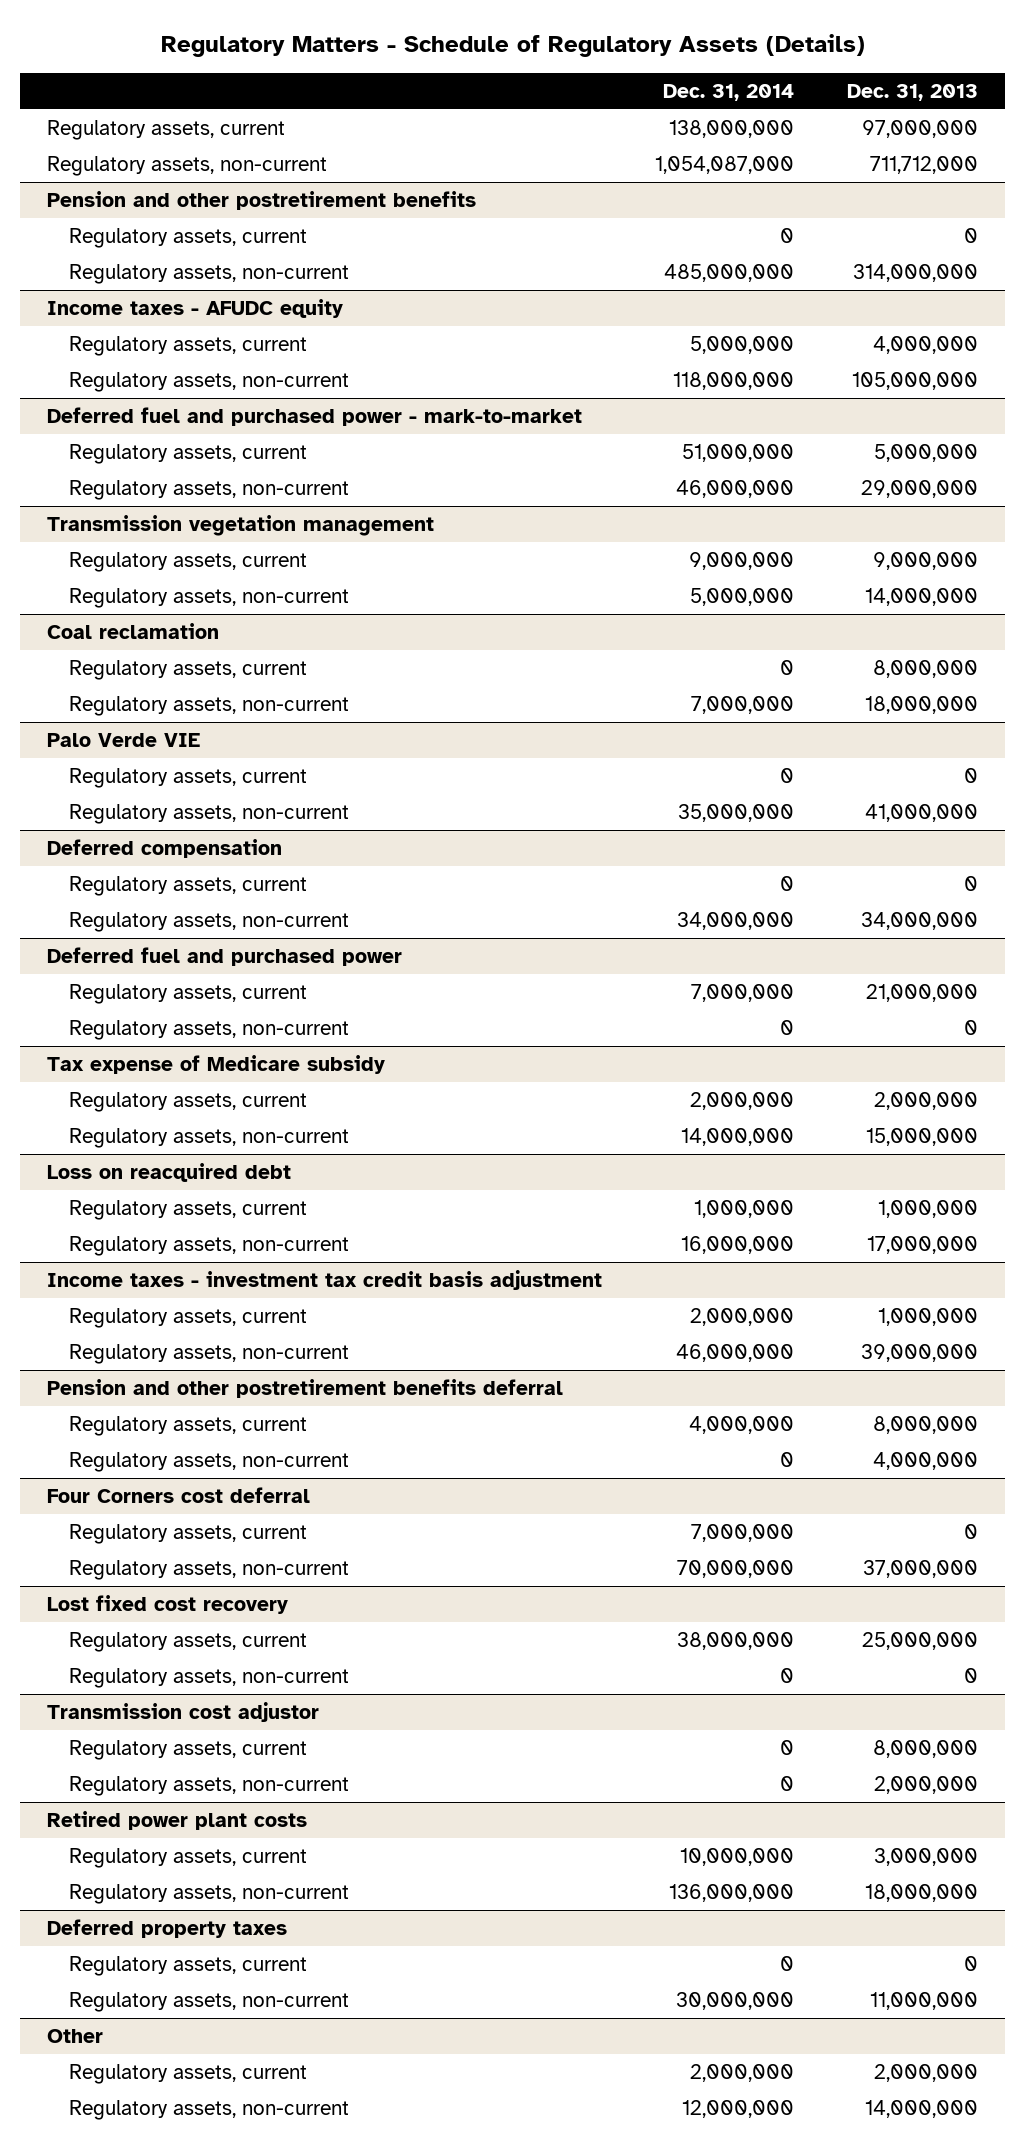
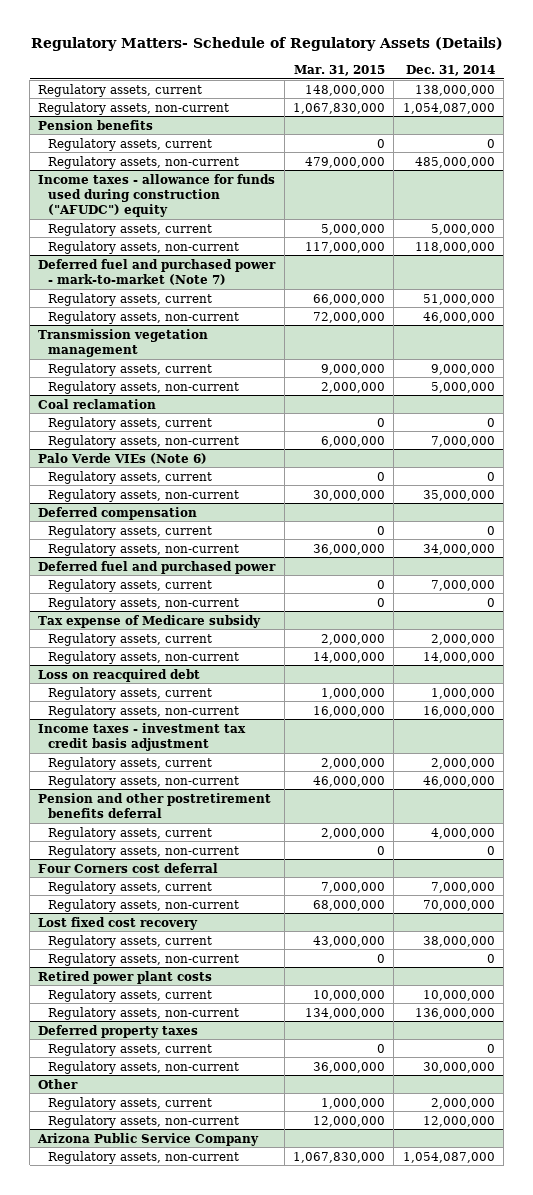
[160,34,865,58] Regulatory Matters - Schedule of Regulatory Assets (Details) -> [30,37,503,52] Regulatory Matters- Schedule of Regulatory Assets (Details)
[847,83,979,101] Dec. 31, 2013 -> none
none -> [294,64,386,76] Mar. 31, 2015
[46,190,476,210] Pension and other postretirement benefits -> [38,119,154,130] Pension benefits
[46,298,343,318] Income taxes - AFUDC equity -> [38,173,276,218] Income taxes - allowance for funds used during construction ("AFUDC") equity
[46,406,582,426] Deferred fuel and purchased power - mark-to-market -> [38,258,277,285] Deferred fuel and purchased power - mark-to-market (Note 7)
[46,732,200,747] Palo Verde VIE -> [38,452,208,464] Palo Verde VIEs (Note 6)
[46,1701,319,1722] Transmission cost adjustor -> none
[69,1739,308,1760] Regulatory assets, current -> none
[69,1775,350,1796] Regulatory assets, non-current -> none
none -> [37,1132,260,1146] Arizona Public Service Company
none -> [48,1150,240,1164] Regulatory assets, non-current

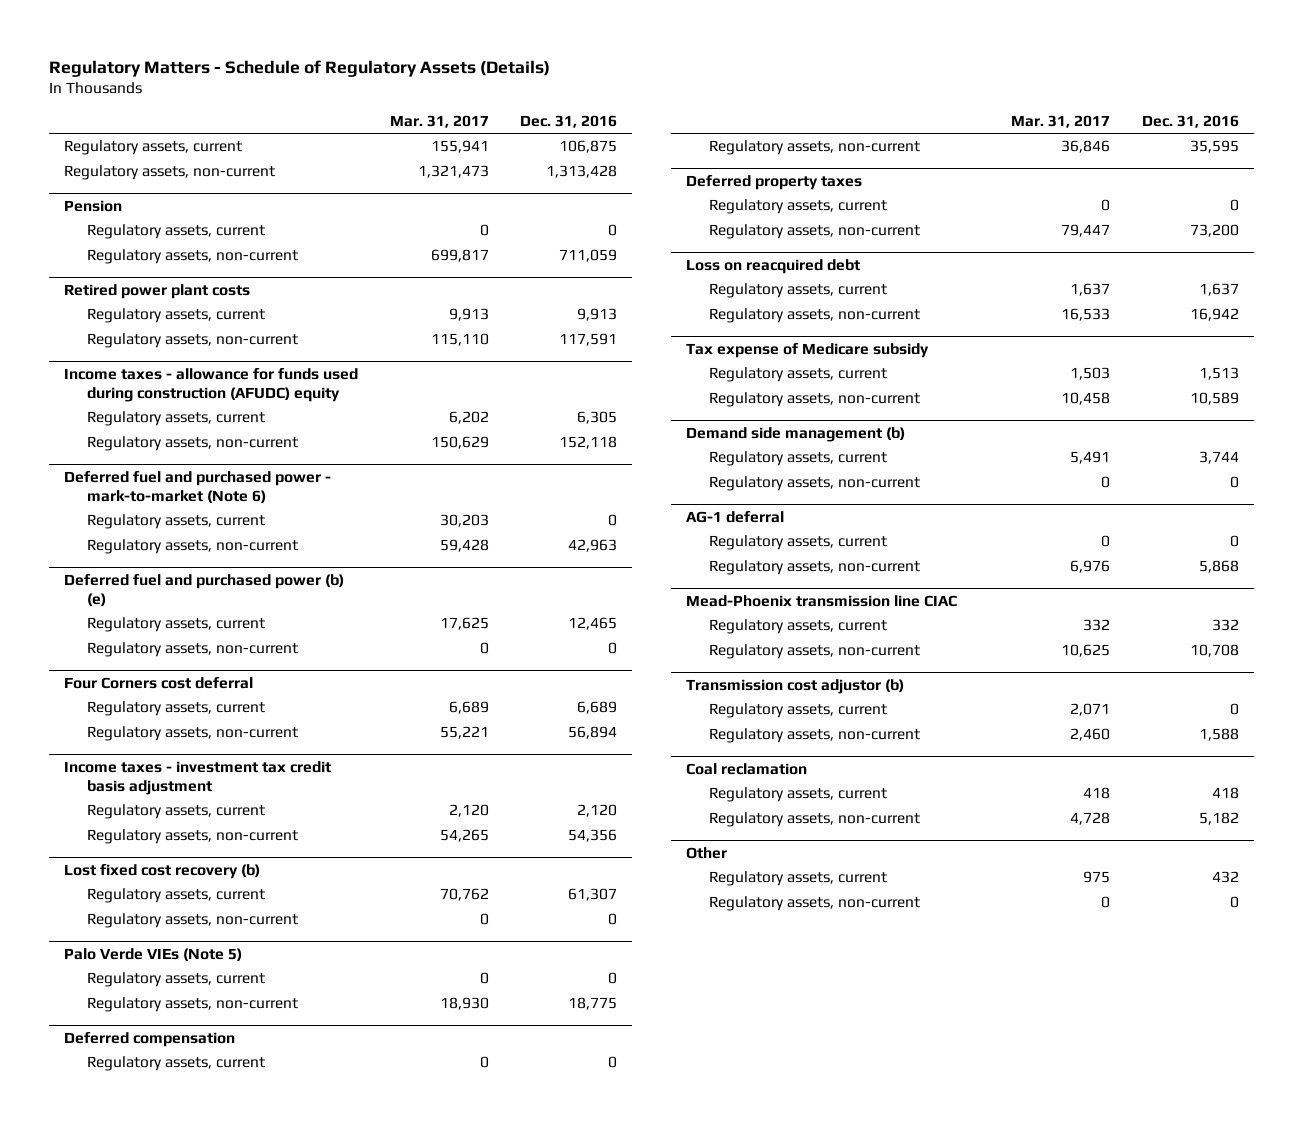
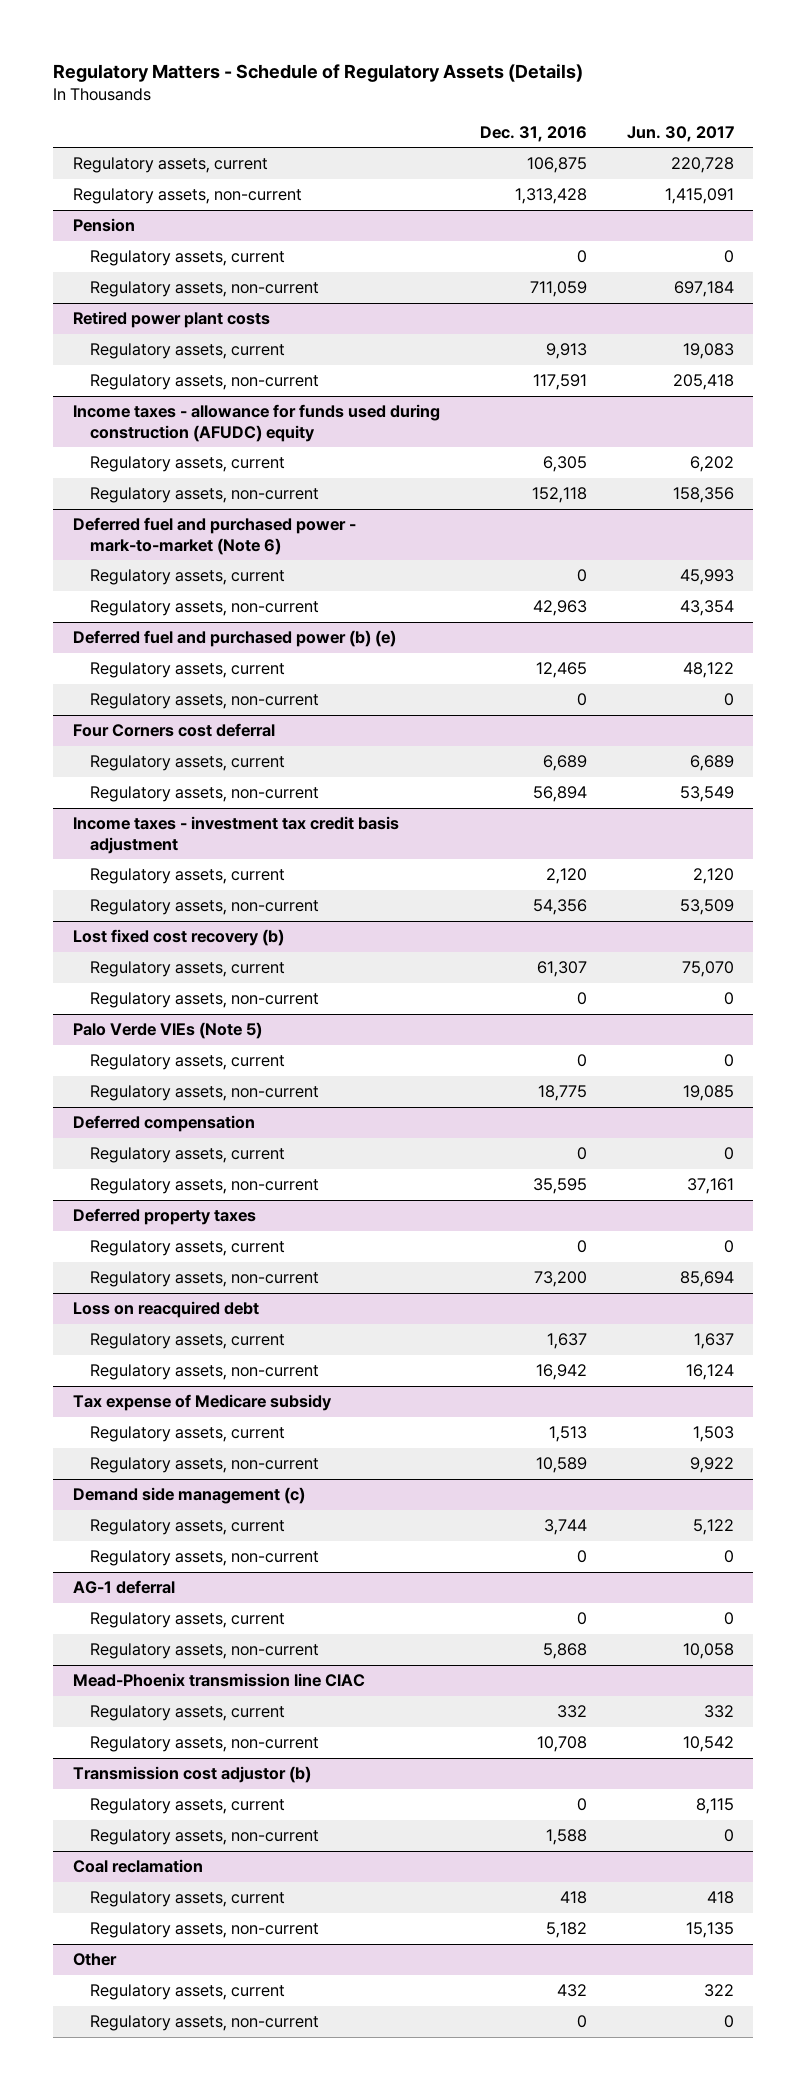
[389,114,489,128] Mar. 31, 2017 -> none
none -> [626,125,734,142] Jun. 30, 2017
[686,426,906,442] Demand side management (b) -> [73,1487,306,1505] Demand side management (c)

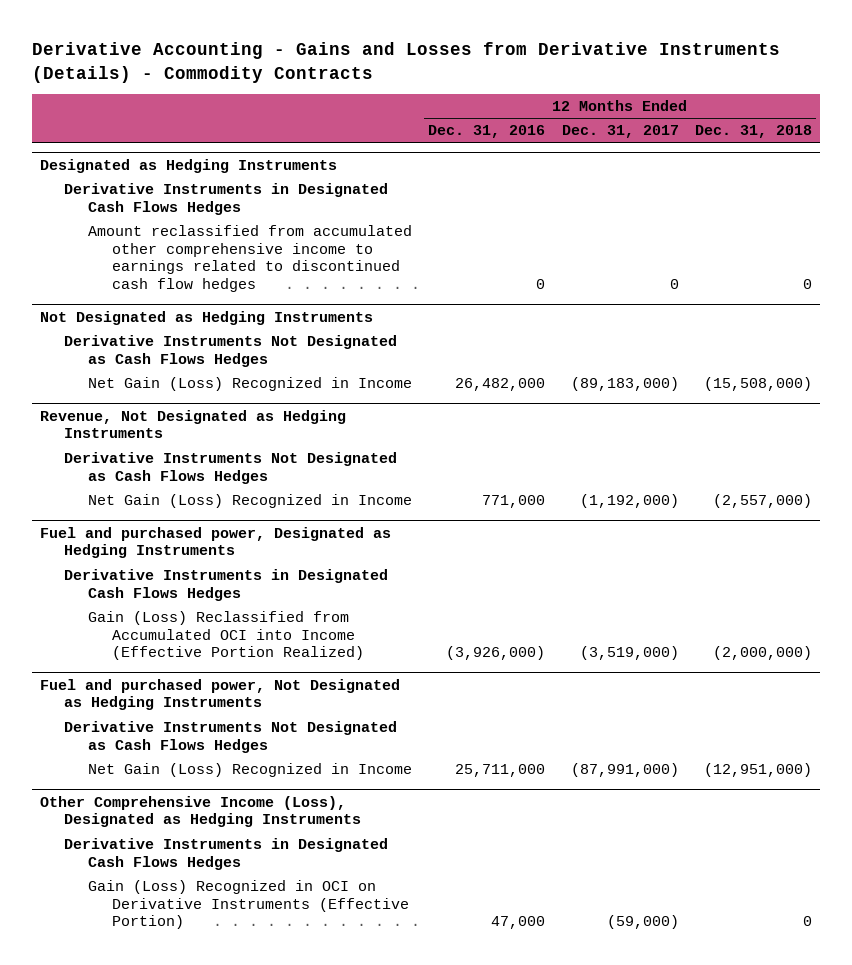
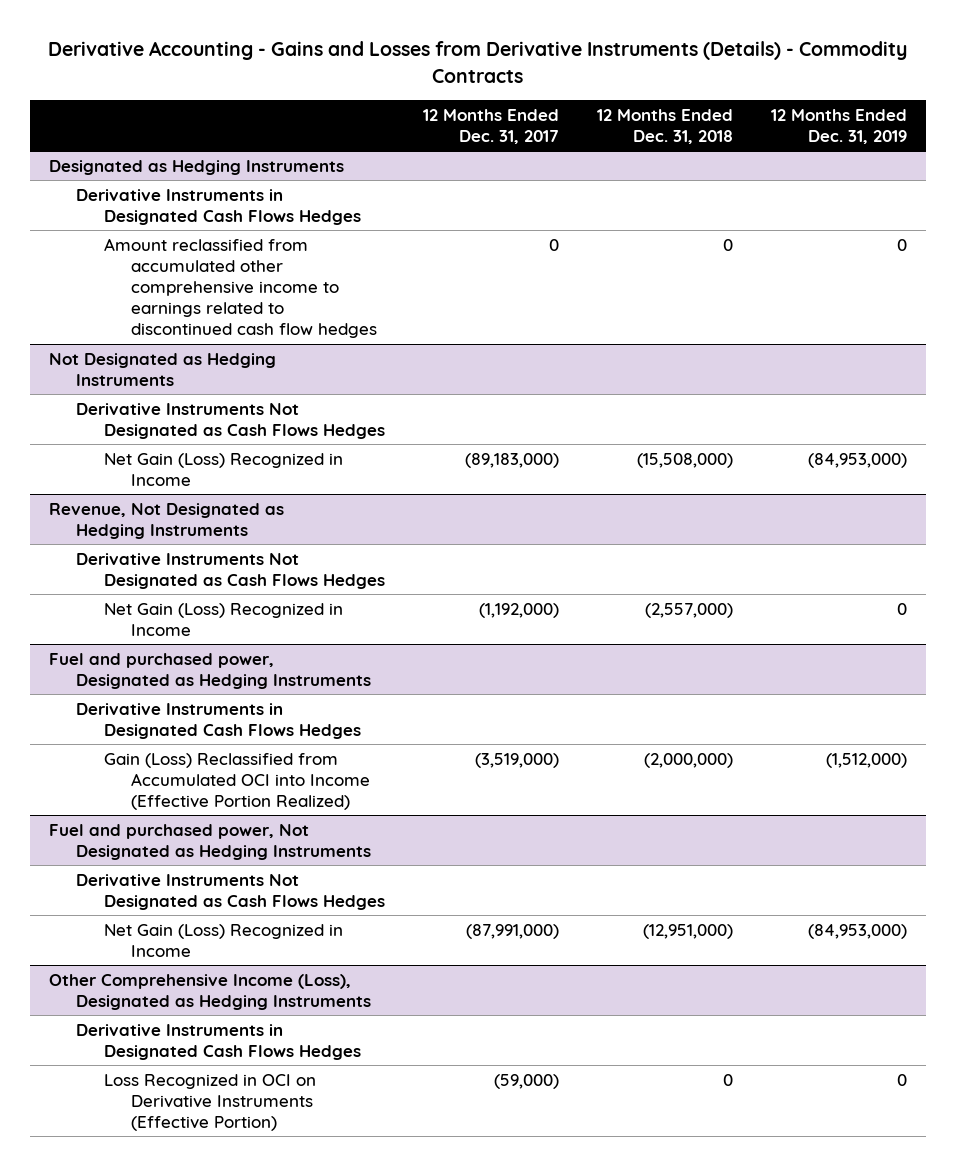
[428,125,546,139] Dec. 31, 2016 -> none
none -> [770,108,907,144] 12 Months Ended Dec. 31, 2019
[88,880,410,930] Gain (Loss) Recognized in OCI on Derivative Instruments (Effective Portion) -> [103,1073,316,1131] Loss Recognized in OCI on Derivative Instruments (Effective Portion)

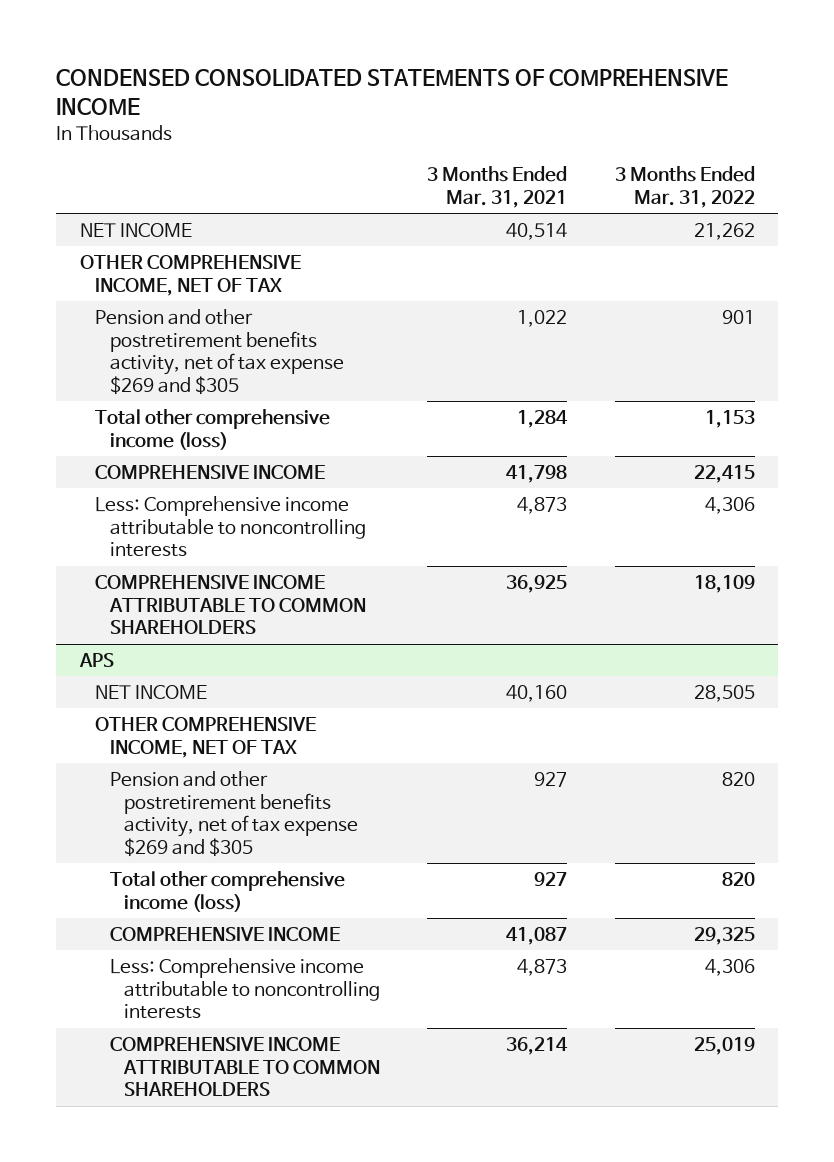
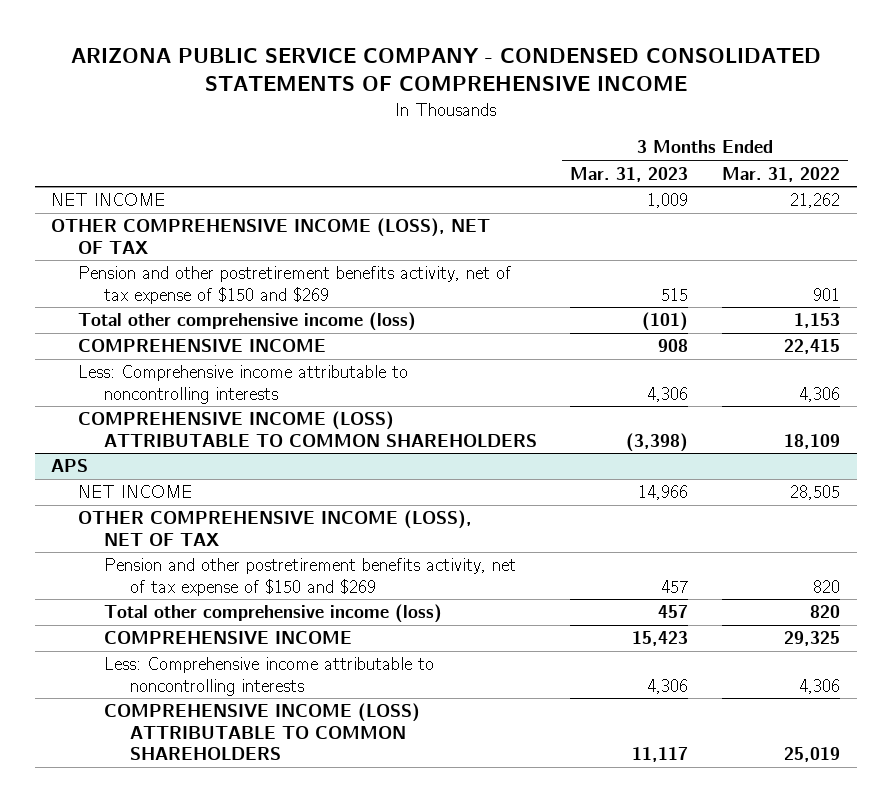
[56,69,729,116] CONDENSED CONSOLIDATED STATEMENTS OF COMPREHENSIVE INCOME -> [70,48,821,92] ARIZONA PUBLIC SERVICE COMPANY - CONDENSED CONSOLIDATED STATEMENTS OF COMPREHENSIVE INCOME
[427,166,568,208] 3 Months Ended Mar. 31, 2021 -> none
none -> [570,166,689,182] Mar. 31, 2023
[79,254,301,296] OTHER COMPREHENSIVE INCOME, NET OF TAX -> [51,218,491,254] OTHER COMPREHENSIVE INCOME (LOSS), NET OF TAX
[94,308,344,395] Pension and other postretirement benefits activity, net of tax expense $269 and $305 -> [77,266,511,304] Pension and other postretirement benefits activity, net of tax expense of $150 and $269
[94,574,366,635] COMPREHENSIVE INCOME ATTRIBUTABLE TO COMMON SHAREHOLDERS -> [77,411,537,447] COMPREHENSIVE INCOME (LOSS) ATTRIBUTABLE TO COMMON SHAREHOLDERS
[94,716,316,758] OTHER COMPREHENSIVE INCOME, NET OF TAX -> [77,510,472,546] OTHER COMPREHENSIVE INCOME (LOSS), NET OF TAX
[109,770,359,857] Pension and other postretirement benefits activity, net of tax expense $269 and $305 -> [103,558,516,596] Pension and other postretirement benefits activity, net of tax expense of $150 and $269
[109,1036,381,1097] COMPREHENSIVE INCOME ATTRIBUTABLE TO COMMON SHAREHOLDERS -> [103,703,420,760] COMPREHENSIVE INCOME (LOSS) ATTRIBUTABLE TO COMMON SHAREHOLDERS

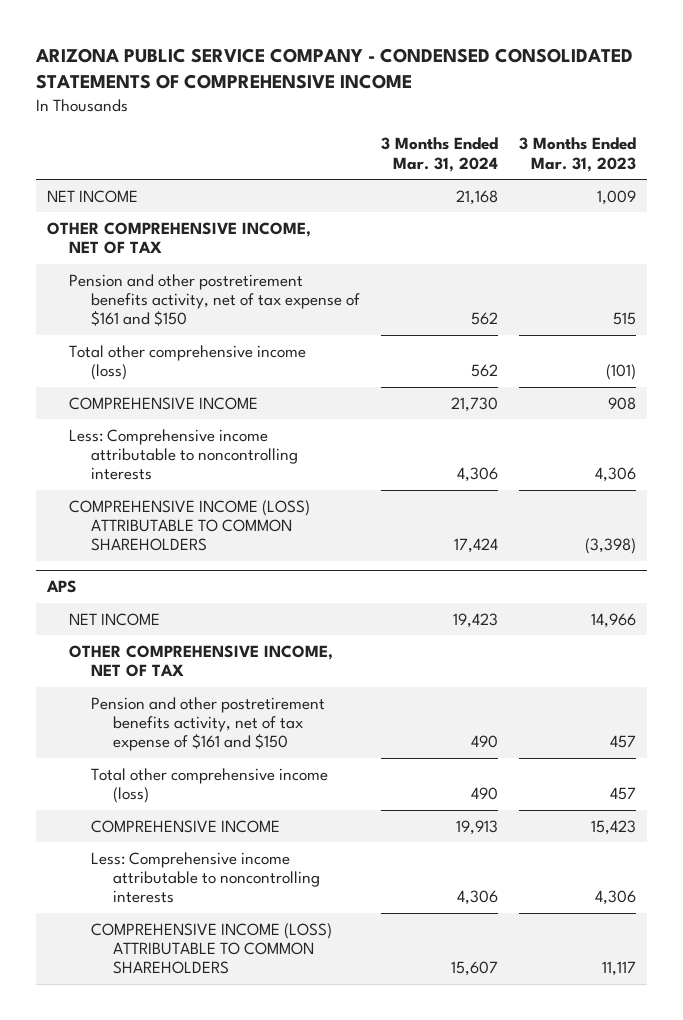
[721,166,840,182] Mar. 31, 2022 -> none
none -> [381,137,499,172] 3 Months Ended Mar. 31, 2024
[51,218,491,254] OTHER COMPREHENSIVE INCOME (LOSS), NET OF TAX -> [46,221,311,255] OTHER COMPREHENSIVE INCOME, NET OF TAX
[77,266,511,304] Pension and other postretirement benefits activity, net of tax expense of $150 and $269 -> [68,273,360,327] Pension and other postretirement benefits activity, net of tax expense of $161 and $150
[77,510,472,546] OTHER COMPREHENSIVE INCOME (LOSS), NET OF TAX -> [68,644,333,678] OTHER COMPREHENSIVE INCOME, NET OF TAX
[103,558,516,596] Pension and other postretirement benefits activity, net of tax expense of $150 and $269 -> [90,696,325,752] Pension and other postretirement benefits activity, net of tax expense of $161 and $150

